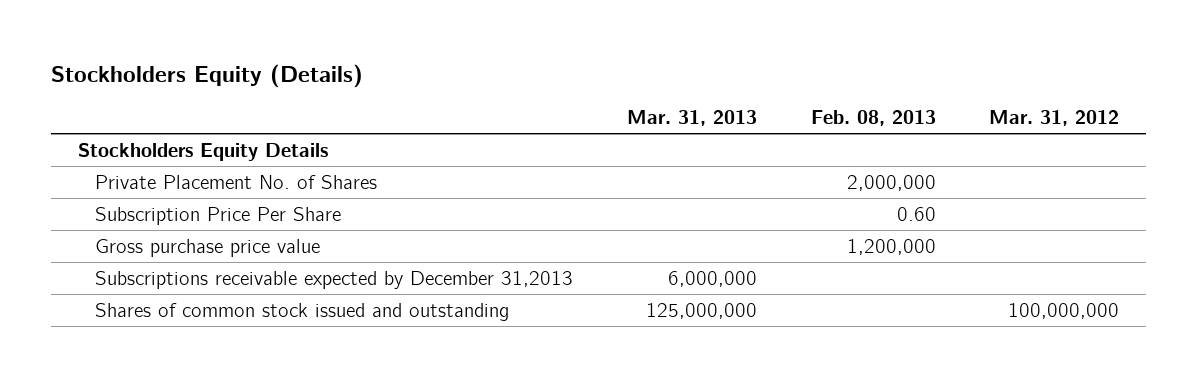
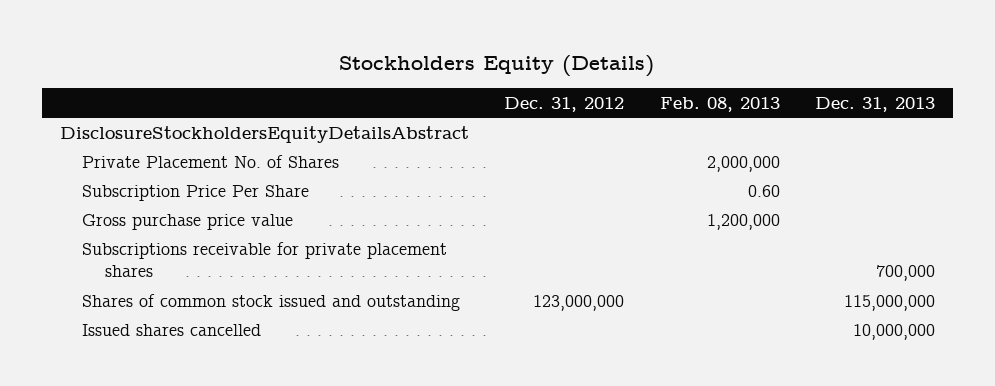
[627,110,758,127] Mar. 31, 2013 -> none
[989,110,1120,127] Mar. 31, 2012 -> none
none -> [504,96,625,112] Dec. 31, 2012
none -> [814,96,935,112] Dec. 31, 2013
[77,142,328,161] Stockholders Equity Details -> [59,125,469,143] DisclosureStockholdersEquityDetailsAbstract
[95,270,574,289] Subscriptions receivable expected by December 31,2013 -> [82,241,448,278] Subscriptions receivable for private placement shares
none -> [82,323,262,336] Issued shares cancelled

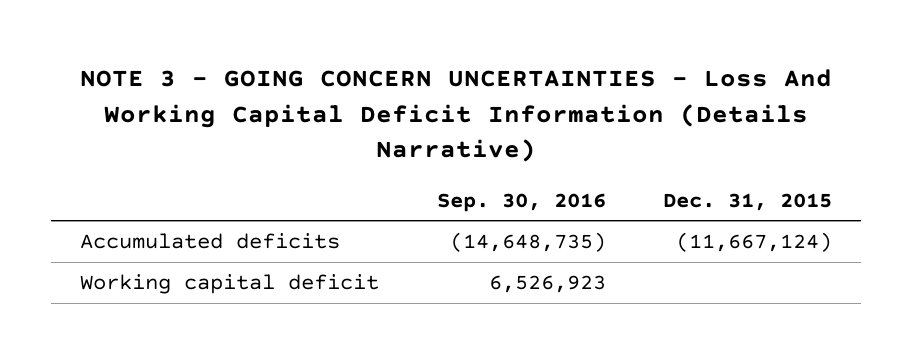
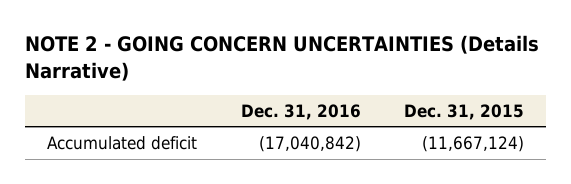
[80,69,833,162] NOTE 3 - GOING CONCERN UNCERTAINTIES - Loss And Working Capital Deficit Information (Details Narrative) -> [25,35,540,81] NOTE 2 - GOING CONCERN UNCERTAINTIES (Details Narrative)
[436,192,606,212] Sep. 30, 2016 -> none
none -> [240,103,361,120] Dec. 31, 2016
[79,274,379,295] Working capital deficit -> none
[79,233,340,250] Accumulated deficits -> [47,136,198,151] Accumulated deficit

